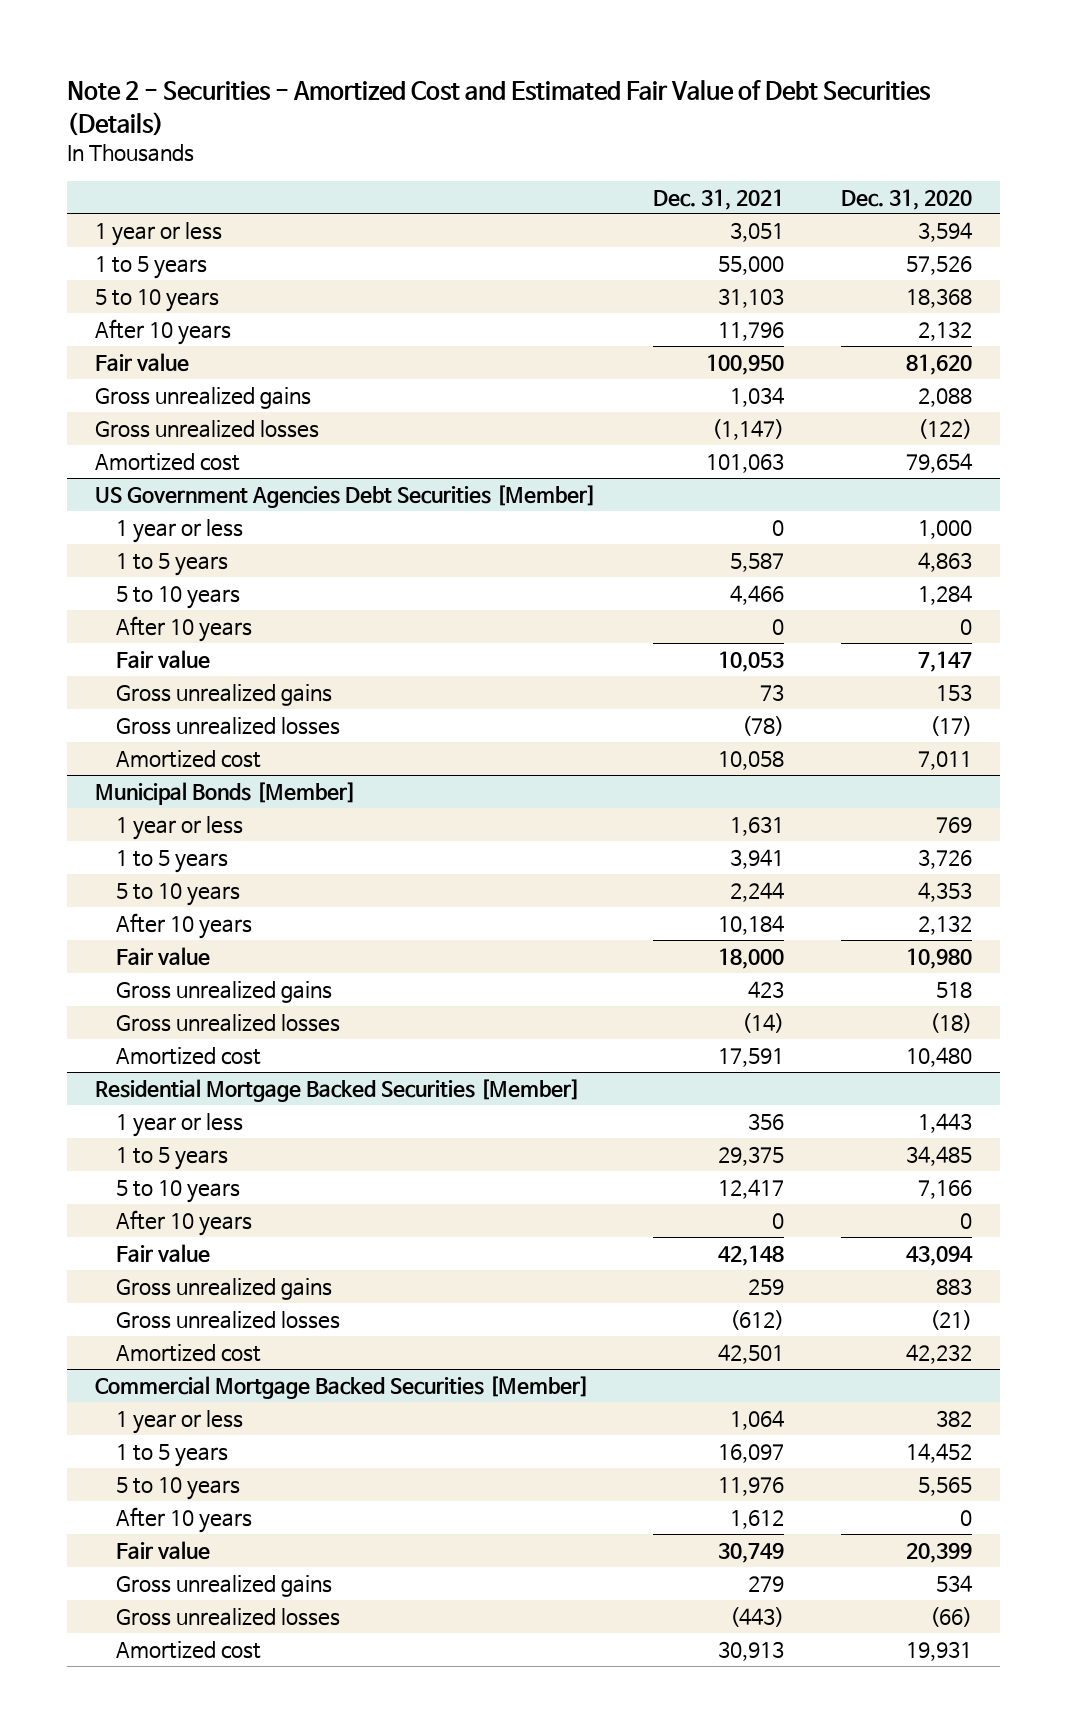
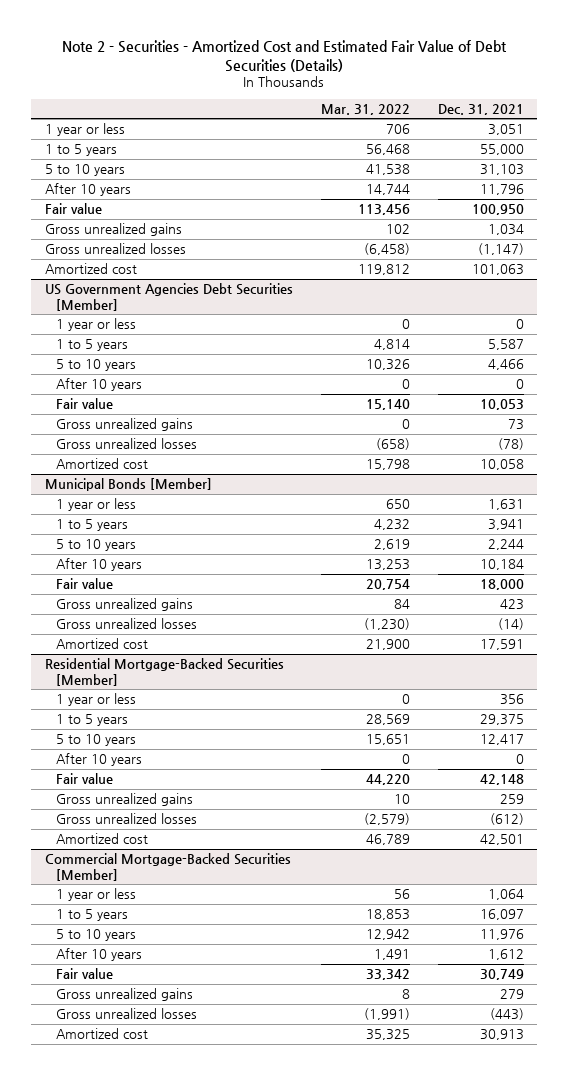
[840,188,972,210] Dec. 31, 2020 -> none
none -> [320,103,410,115] Mar. 31, 2022
[95,1078,581,1102] Residential Mortgage Backed Securities [Member] -> [45,658,285,686] Residential Mortgage-Backed Securities [Member]
[95,1375,590,1399] Commercial Mortgage Backed Securities [Member] -> [45,853,292,881] Commercial Mortgage-Backed Securities [Member]

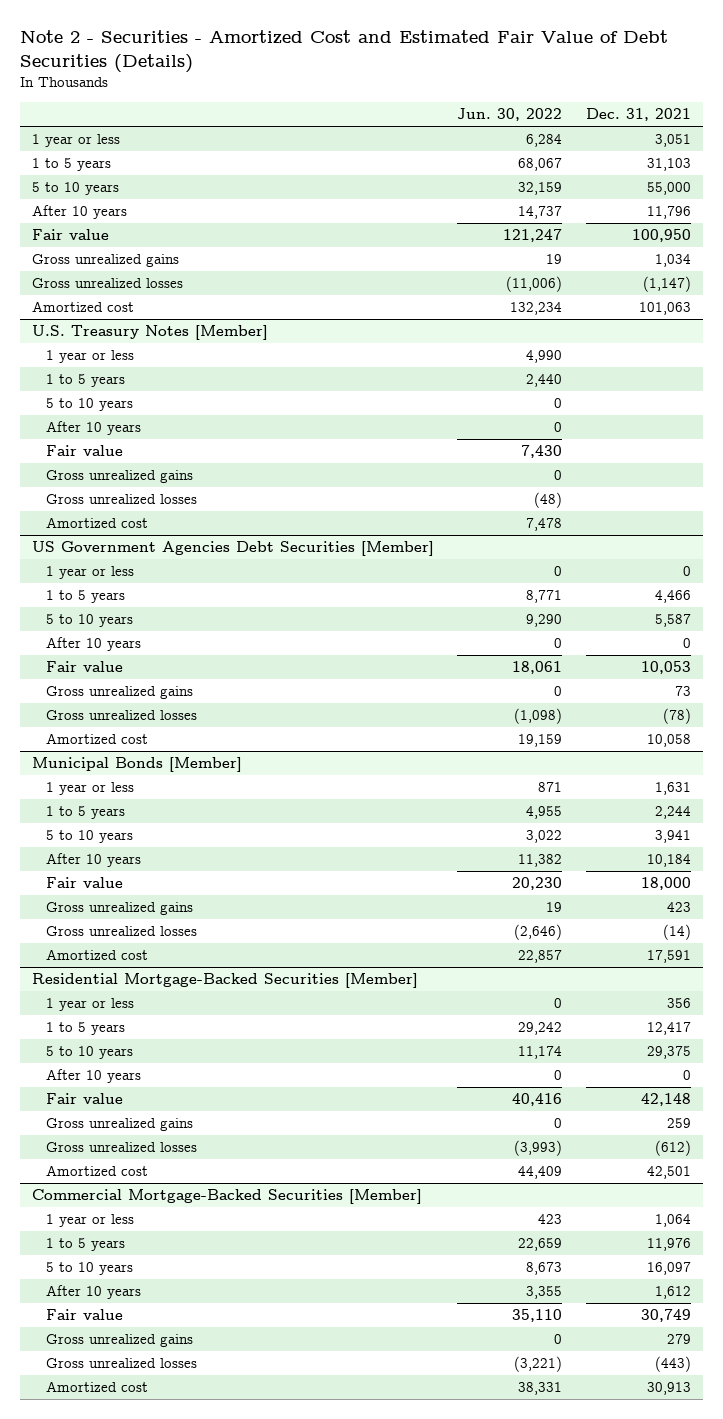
[320,103,410,115] Mar. 31, 2022 -> none
none -> [457,108,563,122] Jun. 30, 2022
[479,144,524,156] 55,000 -> [646,158,691,172] 31,103
[479,164,524,176] 31,103 -> [646,182,691,196] 55,000
none -> [31,325,268,341] U.S. Treasury Notes [Member]
none -> [45,350,134,364] 1 year or less
none -> [45,374,125,388] 1 to 5 years
none -> [45,398,133,412] 5 to 10 years
none -> [45,421,141,436] After 10 years
none -> [45,445,123,457] Fair value
none -> [45,470,193,484] Gross unrealized gains
none -> [45,494,197,505] Gross unrealized losses
none -> [45,517,148,529] Amortized cost
[487,339,524,351] 5,587 -> [654,590,691,604] 4,466
[487,359,524,371] 4,466 -> [654,614,691,628] 5,587
[487,519,524,531] 3,941 -> [654,806,691,820] 2,244
[487,539,524,551] 2,244 -> [654,830,691,844] 3,941
[479,714,524,726] 29,375 -> [646,1022,691,1036] 12,417
[479,734,524,746] 12,417 -> [646,1046,691,1060] 29,375
[479,909,524,921] 16,097 -> [646,1238,691,1252] 11,976
[479,929,524,941] 11,976 -> [646,1262,691,1276] 16,097

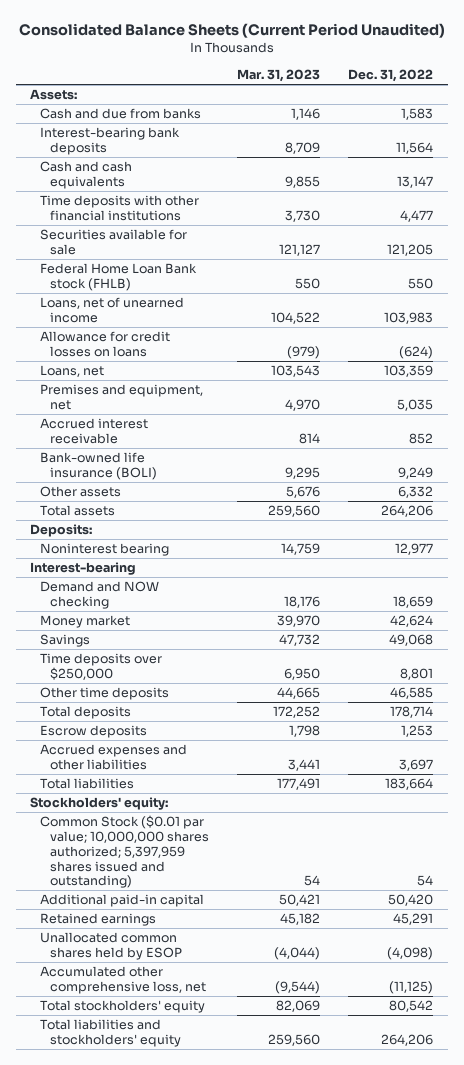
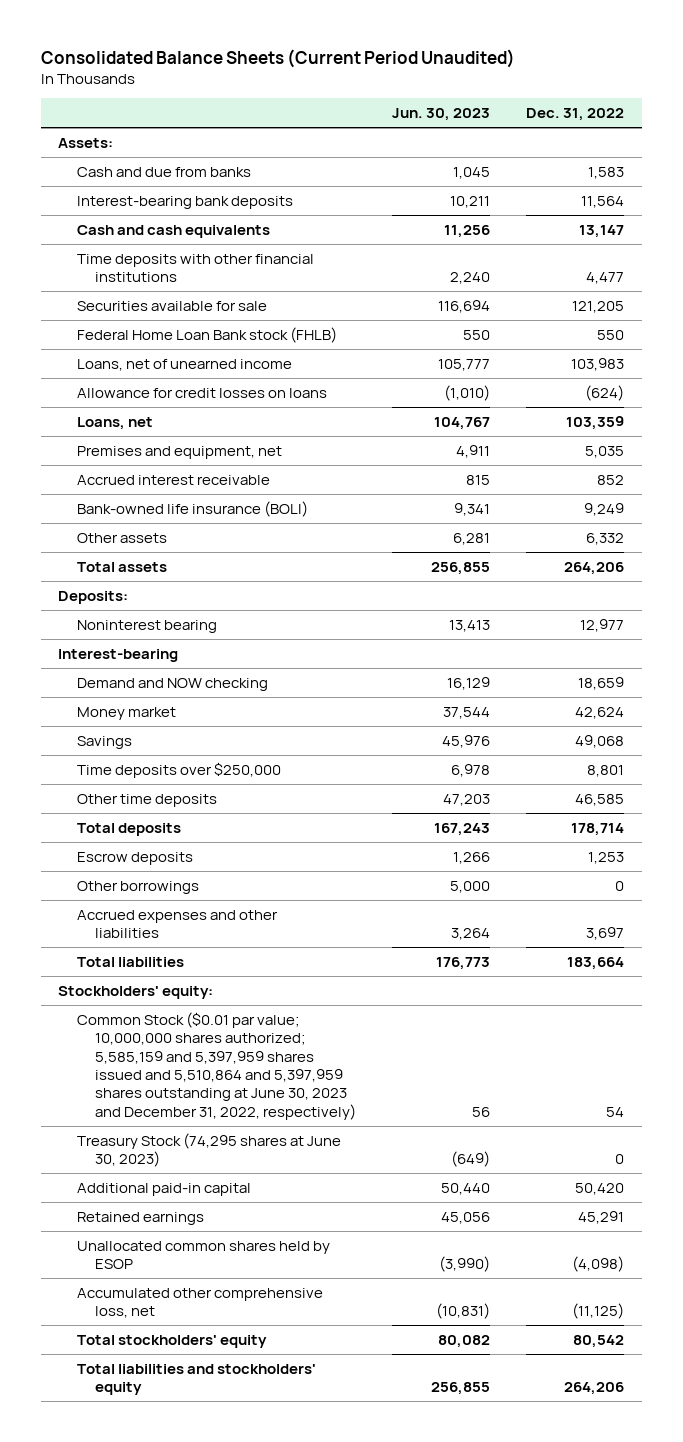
[237,69,321,83] Mar. 31, 2023 -> none
none -> [392,108,491,122] Jun. 30, 2023
none -> [76,880,199,894] Other borrowings
[39,815,209,889] Common Stock ($0.01 par value; 10,000,000 shares authorized; 5,397,959 shares issued and outstanding) -> [76,1011,357,1120] Common Stock ($0.01 par value; 10,000,000 shares authorized; 5,585,159 and 5,397,959 shares issued and 5,510,864 and 5,397,959 shares outstanding at June 30, 2023 and December 31, 2022, respectively)
none -> [76,1132,341,1168] Treasury Stock (74,295 shares at June 30, 2023)

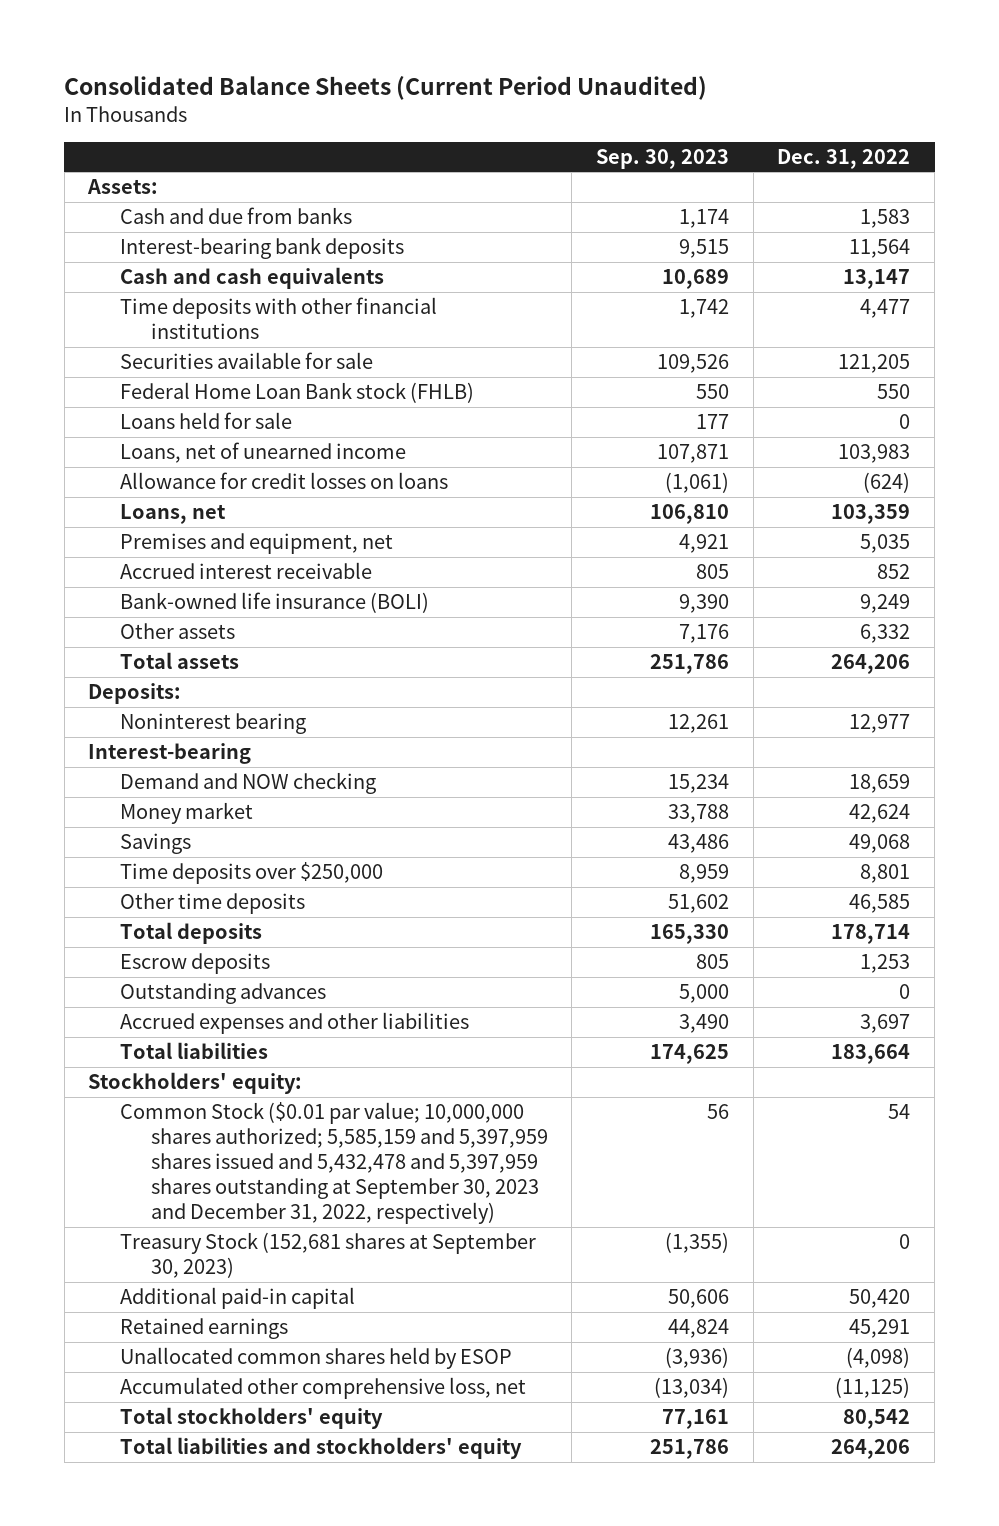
[392,108,491,122] Jun. 30, 2023 -> none
none -> [596,148,730,169] Sep. 30, 2023
none -> [119,412,292,430] Loans held for sale
[76,880,199,894] Other borrowings -> none
none -> [119,983,326,1005] Outstanding advances
[76,1011,357,1120] Common Stock ($0.01 par value; 10,000,000 shares authorized; 5,585,159 and 5,397,959 shares issued and 5,510,864 and 5,397,959 shares outstanding at June 30, 2023 and December 31, 2022, respectively) -> [119,1102,548,1224] Common Stock ($0.01 par value; 10,000,000 shares authorized; 5,585,159 and 5,397,959 shares issued and 5,432,478 and 5,397,959 shares outstanding at September 30, 2023 and December 31, 2022, respectively)
[76,1132,341,1168] Treasury Stock (74,295 shares at June 30, 2023) -> [119,1232,536,1279] Treasury Stock (152,681 shares at September 30, 2023)

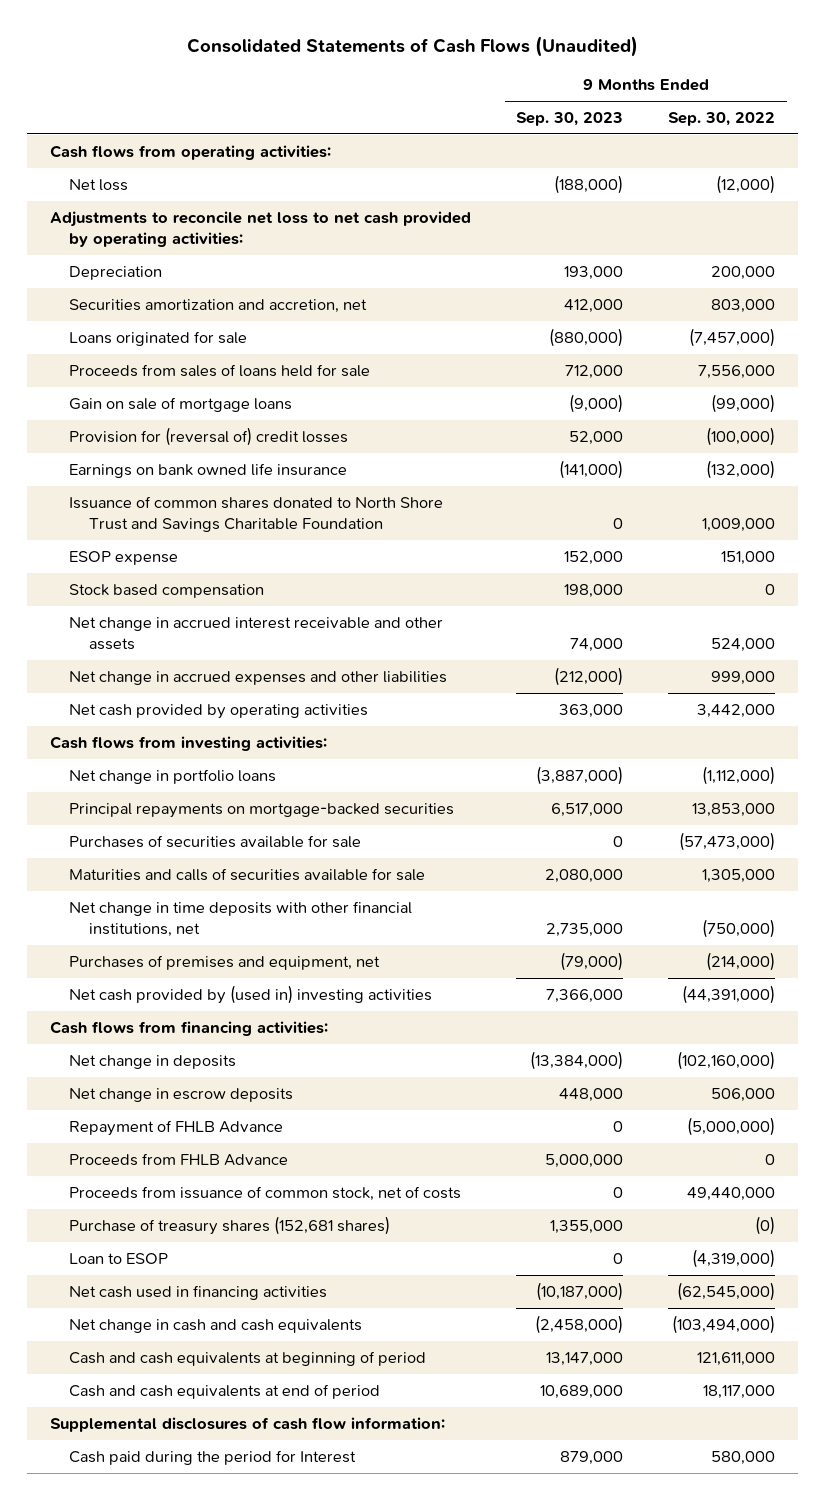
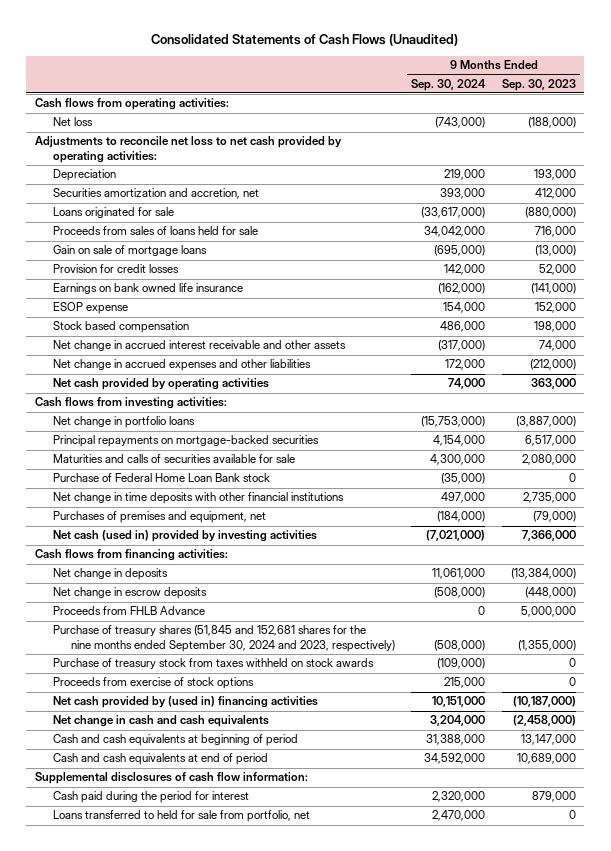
[668,112,776,127] Sep. 30, 2022 -> none
none -> [411,78,487,91] Sep. 30, 2024
[565,364,624,379] 712,000 -> [534,226,576,238] 716,000
[569,393,624,413] (9,000) -> [534,245,576,257] (13,000)
[69,426,349,446] Provision for (reversal of) credit losses -> [52,264,179,274] Provision for credit losses
[69,495,444,532] Issuance of common shares donated to North Shore Trust and Savings Charitable Foundation -> none
[69,834,362,848] Purchases of securities available for sale -> none
none -> [52,473,270,483] Purchase of Federal Home Loan Bank stock
[69,900,413,937] Net change in time deposits with other financial institutions, net -> [52,492,344,505] Net change in time deposits with other financial institutions
[69,984,433,1004] Net cash provided by (used in) investing activities -> [52,530,317,543] Net cash (used in) provided by investing activities
[69,1119,284,1136] Repayment of FHLB Advance -> none
[559,1087,624,1102] 448,000 -> [524,587,576,599] (448,000)
[69,1185,462,1201] Proceeds from issuance of common stock, net of costs -> none
[69,1252,169,1264] Loan to ESOP -> none
[69,1215,391,1235] Purchase of treasury shares (152,681 shares) -> [52,625,395,653] Purchase of treasury shares (51,845 and 152,681 shares for the nine months ended September 30, 2024 and 2023, respectively)
[550,1219,624,1234] 1,355,000 -> [517,640,576,652] (1,355,000)
none -> [52,658,374,670] Purchase of treasury stock from taxes withheld on stock awards
none -> [52,677,254,690] Proceeds from exercise of stock options
[69,1284,328,1300] Net cash used in financing activities -> [52,696,318,709] Net cash provided by (used in) financing activities
[69,1449,357,1465] Cash paid during the period for Interest -> [52,791,249,804] Cash paid during the period for interest
none -> [52,810,310,823] Loans transferred to held for sale from portfolio, net

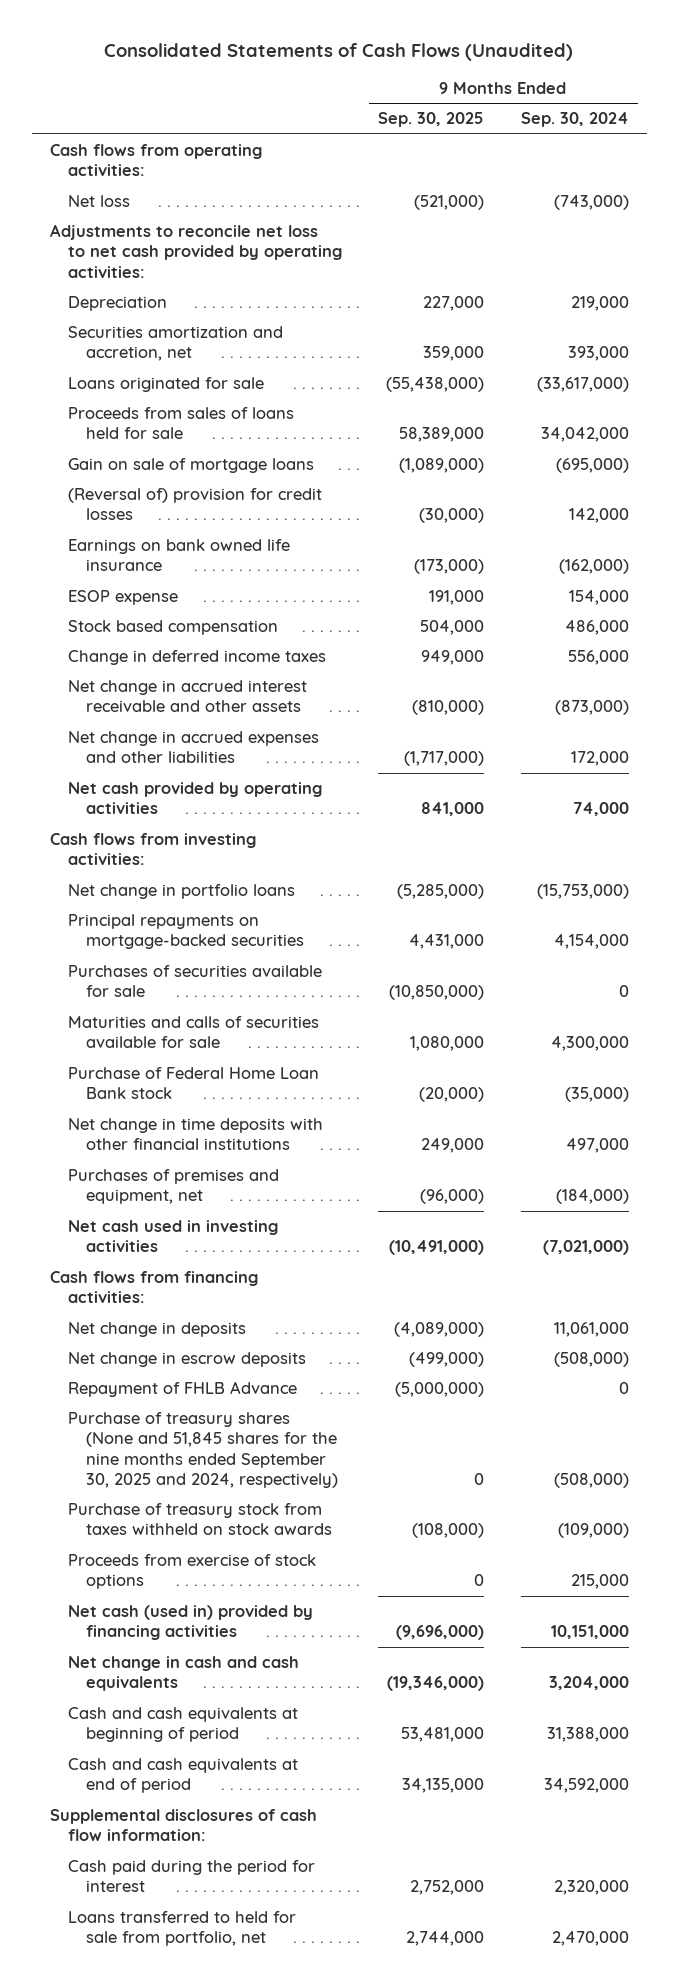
[501,78,576,91] Sep. 30, 2023 -> none
none -> [378,112,485,128] Sep. 30, 2025
[52,264,179,274] Provision for credit losses -> [67,487,322,521] (Reversal of) provision for credit losses
none -> [67,649,326,665] Change in deferred income taxes
[438,340,486,352] (317,000) -> [554,700,629,716] (873,000)
none -> [67,964,322,998] Purchases of securities available for sale
[52,530,317,543] Net cash (used in) provided by investing activities -> [67,1219,278,1253] Net cash used in investing activities
[52,606,205,616] Proceeds from FHLB Advance -> none
none -> [67,1380,297,1397] Repayment of FHLB Advance
[52,625,395,653] Purchase of treasury shares (51,845 and 152,681 shares for the nine months ended September 30, 2024 and 2023, respectively) -> [67,1411,339,1489] Purchase of treasury shares (None and 51,845 shares for the nine months ended September 30, 2025 and 2024, respectively)
[52,696,318,709] Net cash provided by (used in) financing activities -> [67,1604,313,1641] Net cash (used in) provided by financing activities

